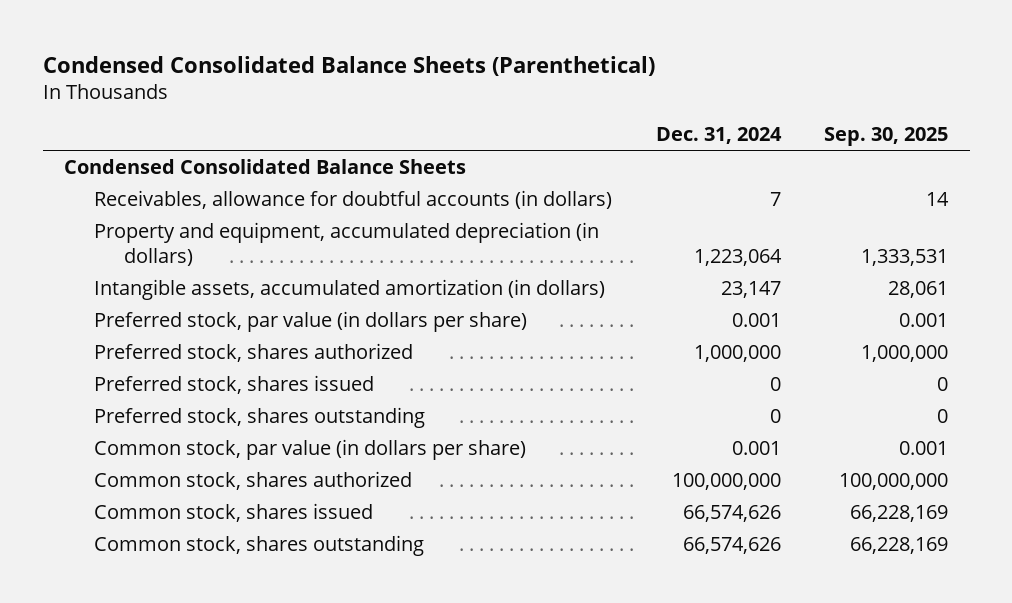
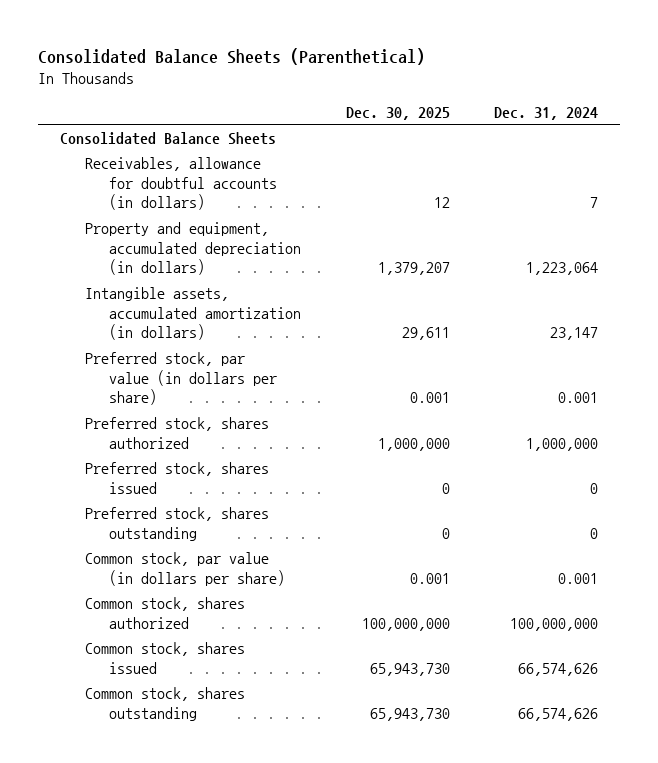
[42,55,655,76] Condensed Consolidated Balance Sheets (Parenthetical) -> [37,48,425,66] Consolidated Balance Sheets (Parenthetical)
[823,127,948,147] Sep. 30, 2025 -> none
none -> [345,106,450,120] Dec. 30, 2025
[64,159,467,175] Condensed Consolidated Balance Sheets -> [59,131,276,145] Consolidated Balance Sheets

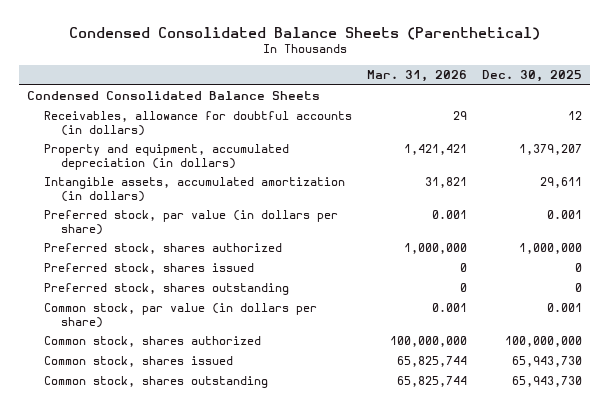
[37,48,425,66] Consolidated Balance Sheets (Parenthetical) -> [68,26,540,40] Condensed Consolidated Balance Sheets (Parenthetical)
[494,106,599,120] Dec. 31, 2024 -> none
none -> [367,70,468,83] Mar. 31, 2026
[59,131,276,145] Consolidated Balance Sheets -> [26,91,320,101] Condensed Consolidated Balance Sheets

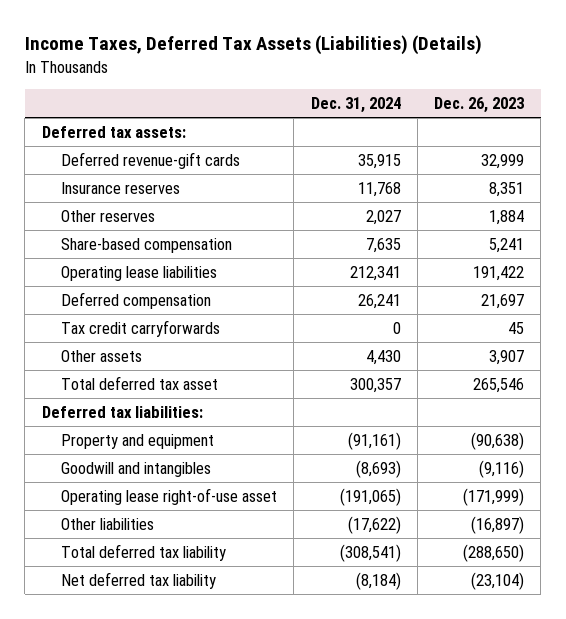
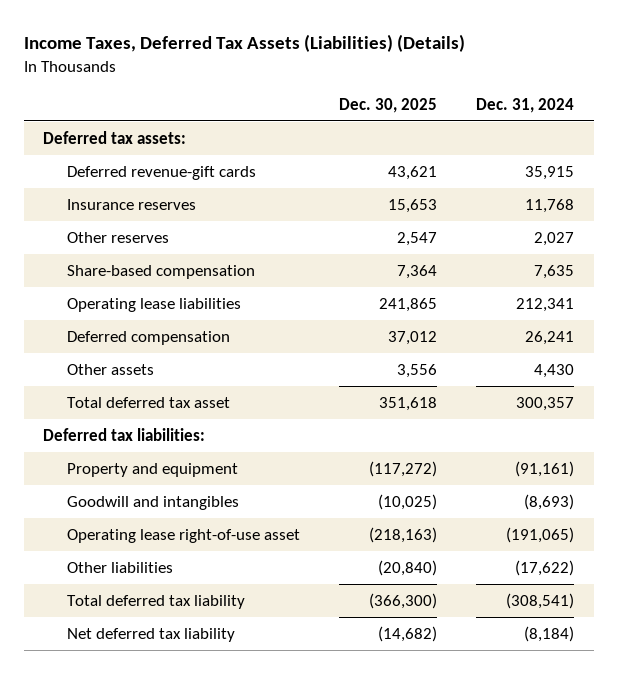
[434,96,525,113] Dec. 26, 2023 -> none
none -> [339,97,438,113] Dec. 30, 2025
[60,319,220,337] Tax credit carryforwards -> none

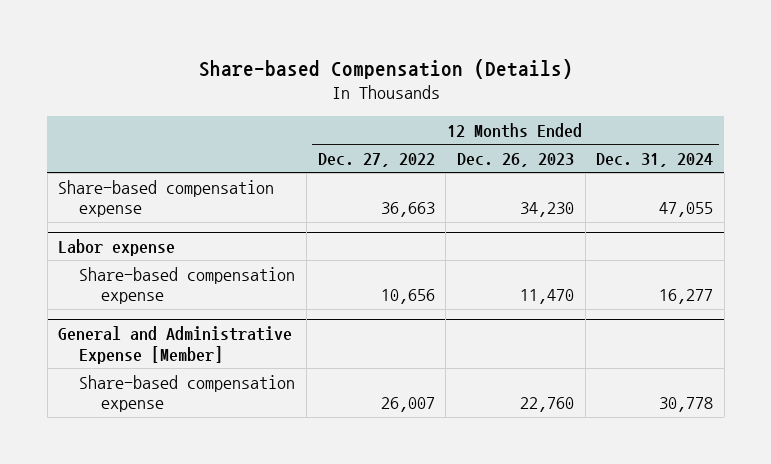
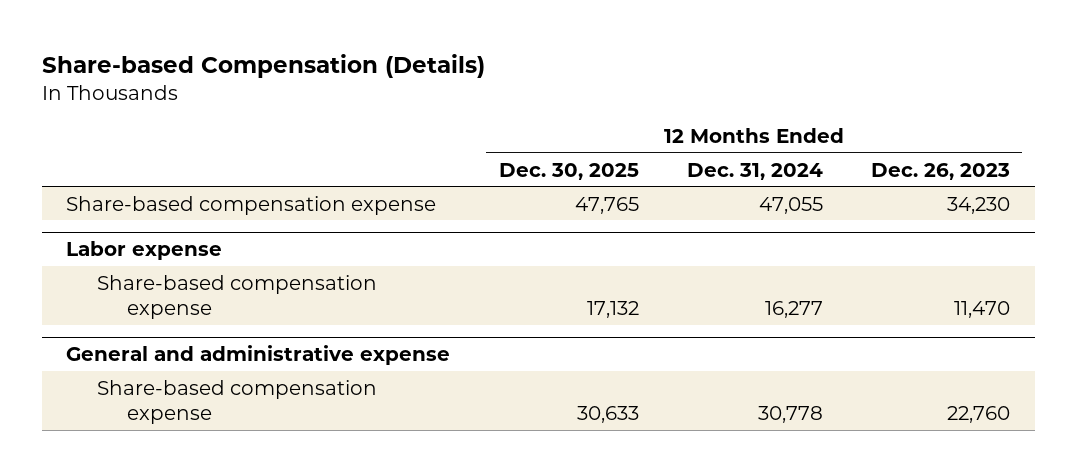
[317,152,435,167] Dec. 27, 2022 -> none
none -> [498,162,639,180] Dec. 30, 2025
[58,326,293,364] General and Administrative Expense [Member] -> [66,345,451,366] General and administrative expense

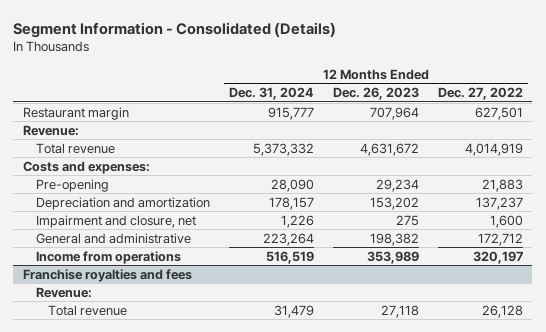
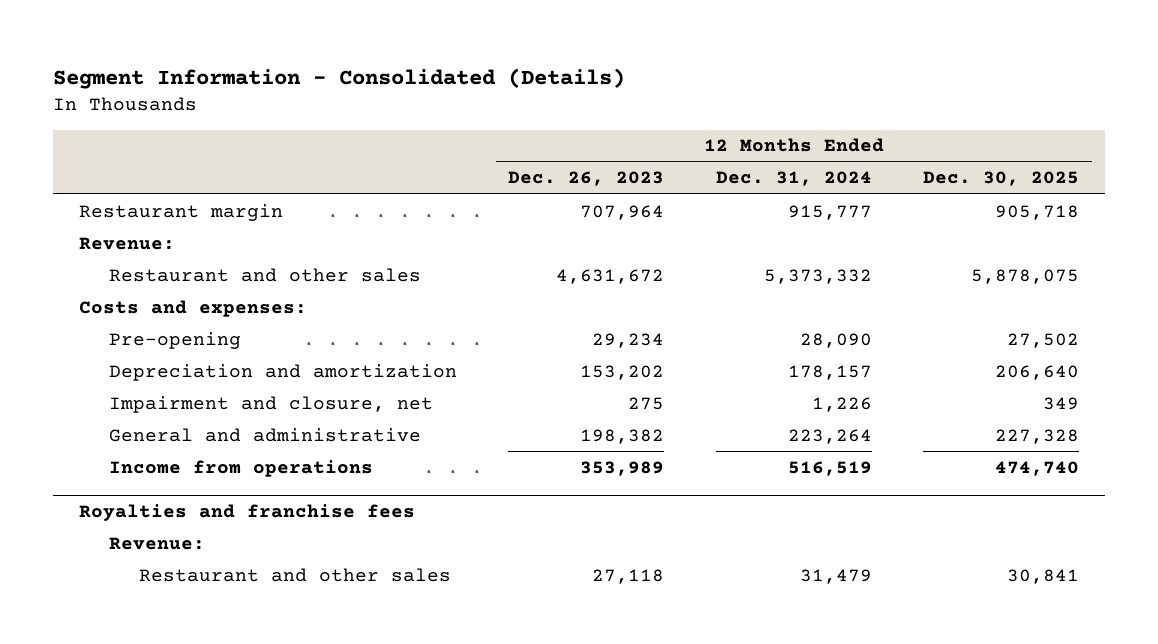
[437,87,523,101] Dec. 27, 2022 -> none
none -> [923,171,1080,187] Dec. 30, 2025
[35,142,115,154] Total revenue -> [109,267,422,282] Restaurant and other sales
[22,268,192,282] Franchise royalties and fees -> [78,504,415,522] Royalties and franchise fees
[48,304,128,316] Total revenue -> [139,567,452,582] Restaurant and other sales

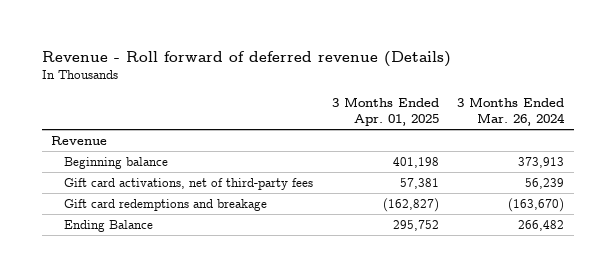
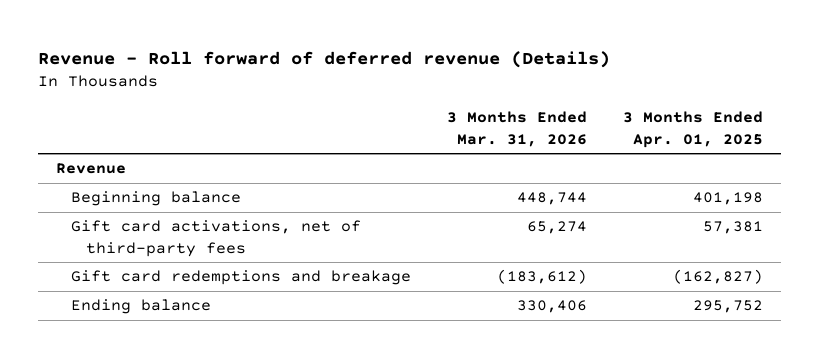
[457,96,566,127] 3 Months Ended Mar. 26, 2024 -> none
none -> [446,111,587,147] 3 Months Ended Mar. 31, 2026
[64,219,154,232] Ending Balance -> [70,299,211,315] Ending balance

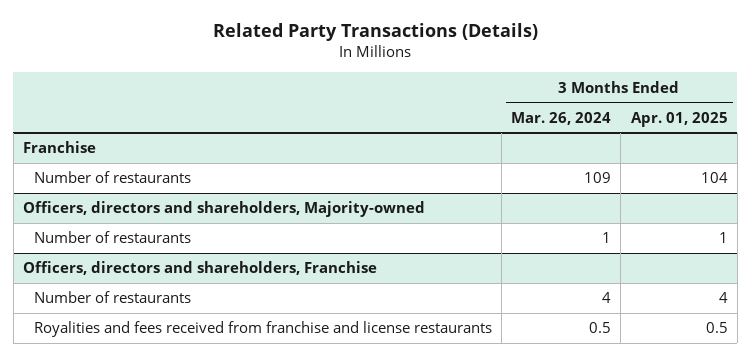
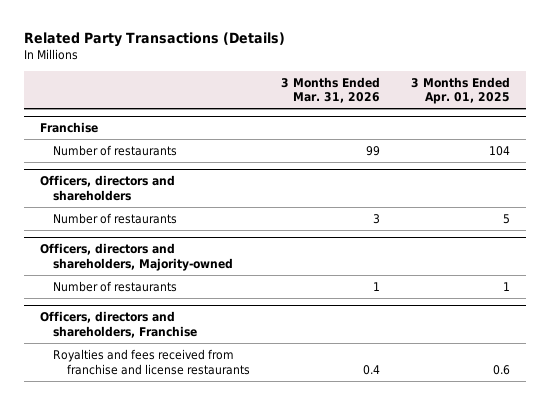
[511,111,612,125] Mar. 26, 2024 -> none
none -> [281,76,381,104] 3 Months Ended Mar. 31, 2026
none -> [39,175,175,202] Officers, directors and shareholders
none -> [53,212,178,224] Number of restaurants
[33,291,191,304] Number of restaurants -> none
[33,321,492,338] Royalities and fees received from franchise and license restaurants -> [53,348,251,375] Royalties and fees received from franchise and license restaurants
[705,322,728,334] 0.5 -> [493,364,511,375] 0.6

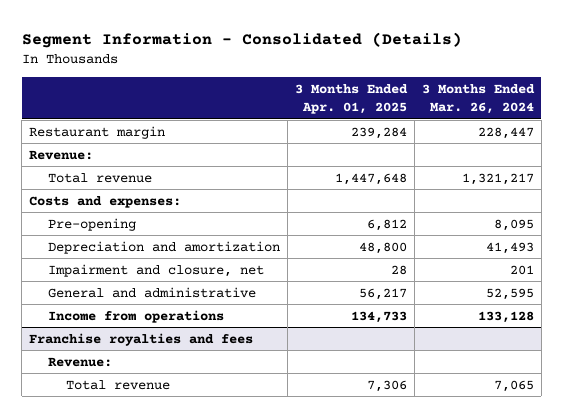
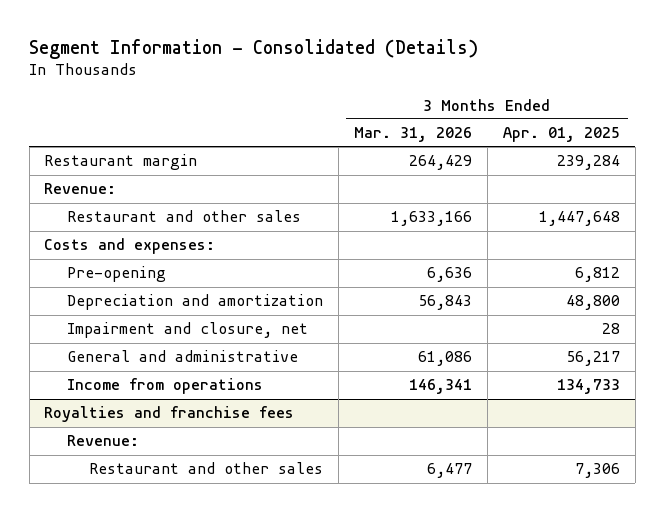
[421,83,535,115] 3 Months Ended Mar. 26, 2024 -> none
none -> [354,127,473,143] Mar. 31, 2026
[47,172,152,183] Total revenue -> [66,210,301,223] Restaurant and other sales
[29,332,254,346] Franchise royalties and fees -> [44,406,295,423] Royalties and franchise fees
[65,379,170,390] Total revenue -> [89,462,324,475] Restaurant and other sales

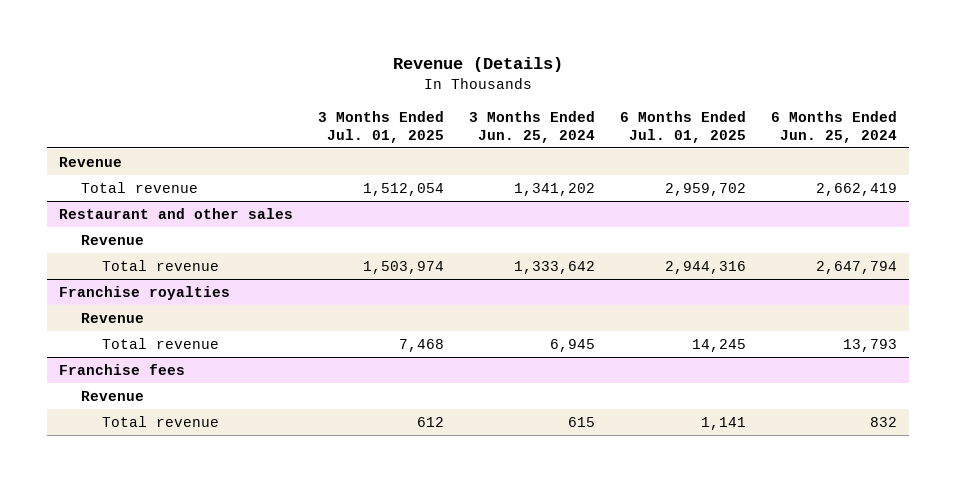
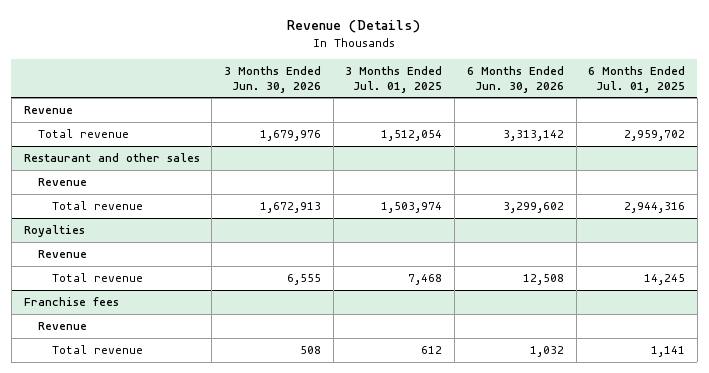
[468,110,595,143] 3 Months Ended Jun. 25, 2024 -> none
[770,110,897,143] 6 Months Ended Jun. 25, 2024 -> none
none -> [224,65,322,93] 3 Months Ended Jun. 30, 2026
none -> [466,65,564,93] 6 Months Ended Jun. 30, 2026
[59,285,231,300] Franchise royalties -> [23,225,85,238] Royalties

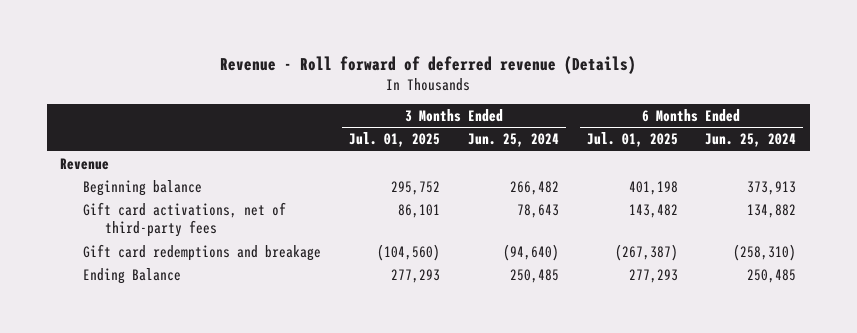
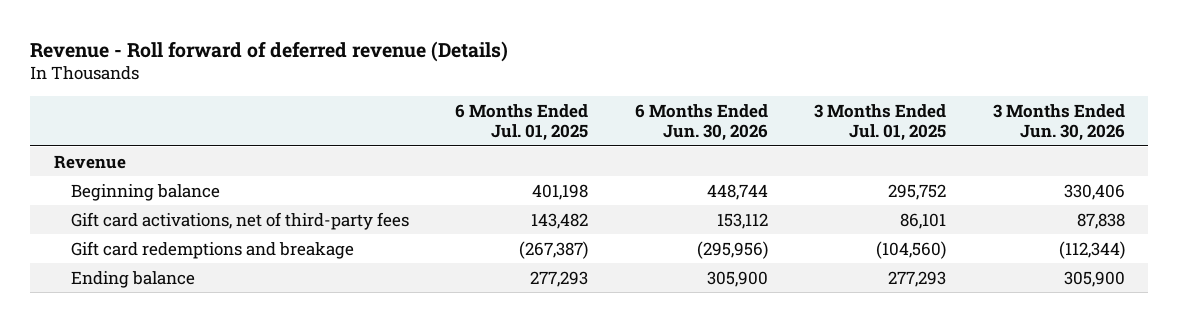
[467,133,559,148] Jun. 25, 2024 -> none
[705,133,797,148] Jun. 25, 2024 -> none
none -> [634,103,768,142] 6 Months Ended Jun. 30, 2026
none -> [992,103,1125,142] 3 Months Ended Jun. 30, 2026
[82,267,181,284] Ending Balance -> [70,270,195,288] Ending balance

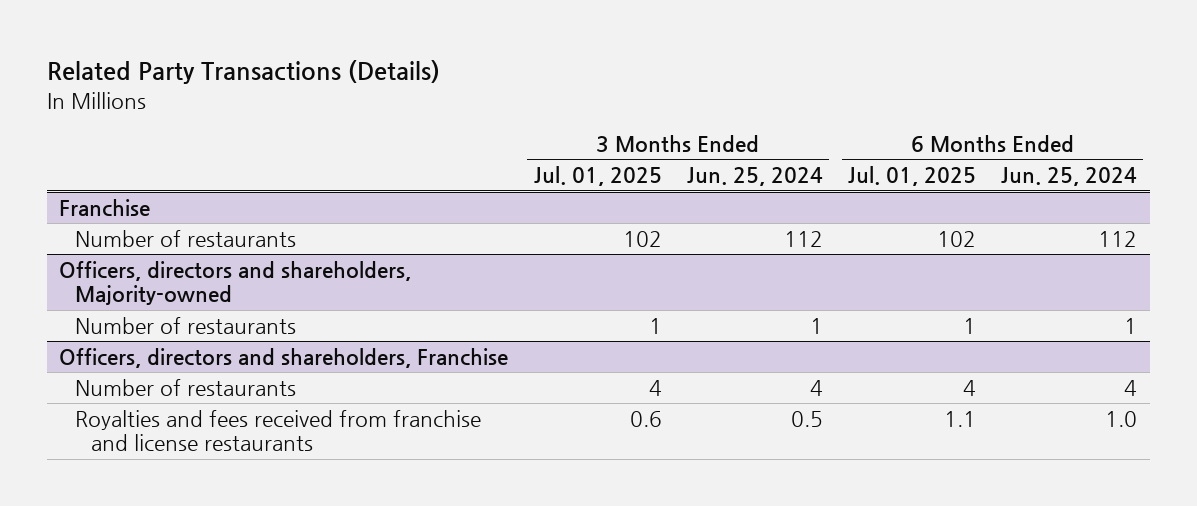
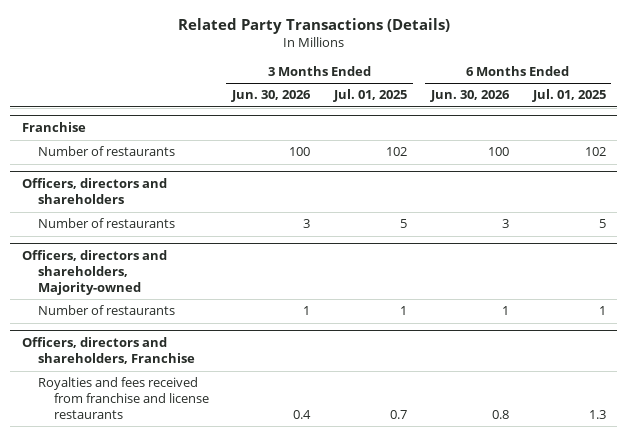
[686,167,823,187] Jun. 25, 2024 -> none
[1001,167,1138,187] Jun. 25, 2024 -> none
none -> [231,90,312,103] Jun. 30, 2026
none -> [429,90,510,103] Jun. 30, 2026
none -> [22,178,168,205] Officers, directors and shareholders
none -> [37,218,175,229] Number of restaurants
[75,378,297,396] Number of restaurants -> none
[629,410,662,427] 0.6 -> [390,410,408,420] 0.7
[943,410,976,427] 1.1 -> [588,410,606,420] 1.3

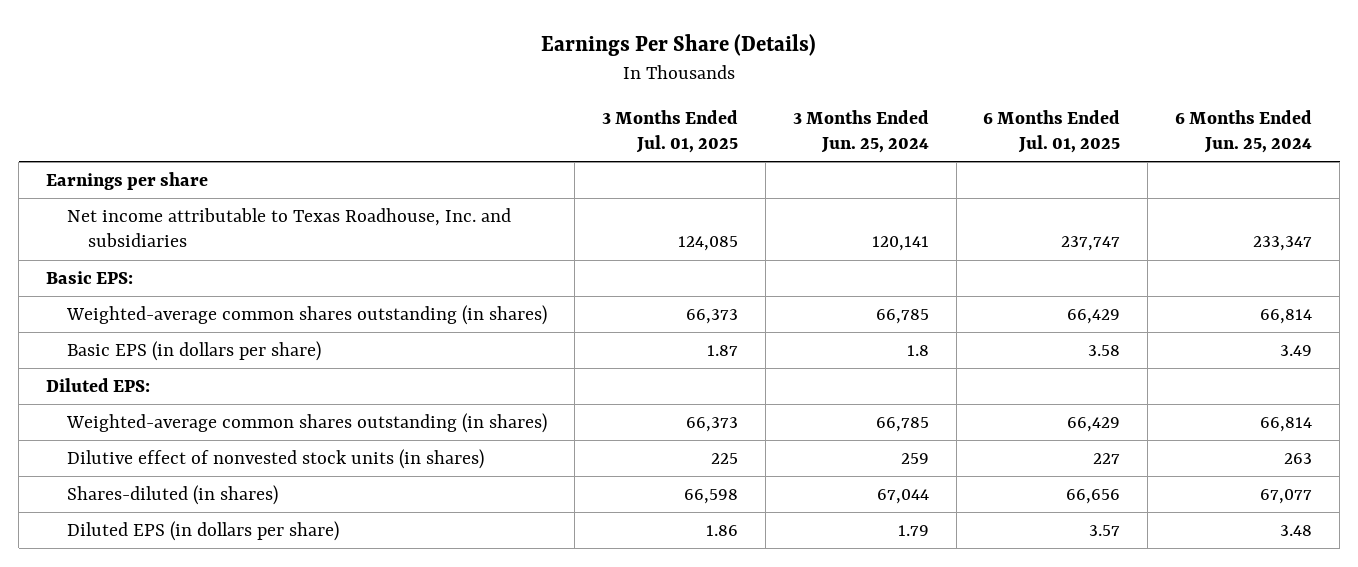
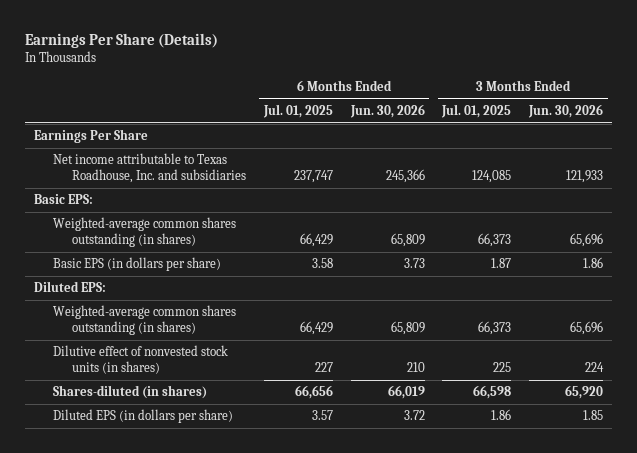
[792,109,929,154] 3 Months Ended Jun. 25, 2024 -> none
[1175,109,1313,154] 6 Months Ended Jun. 25, 2024 -> none
none -> [349,103,425,118] Jun. 30, 2026
none -> [528,103,604,118] Jun. 30, 2026
[46,171,209,190] Earnings per share -> [33,129,148,144] Earnings Per Share

